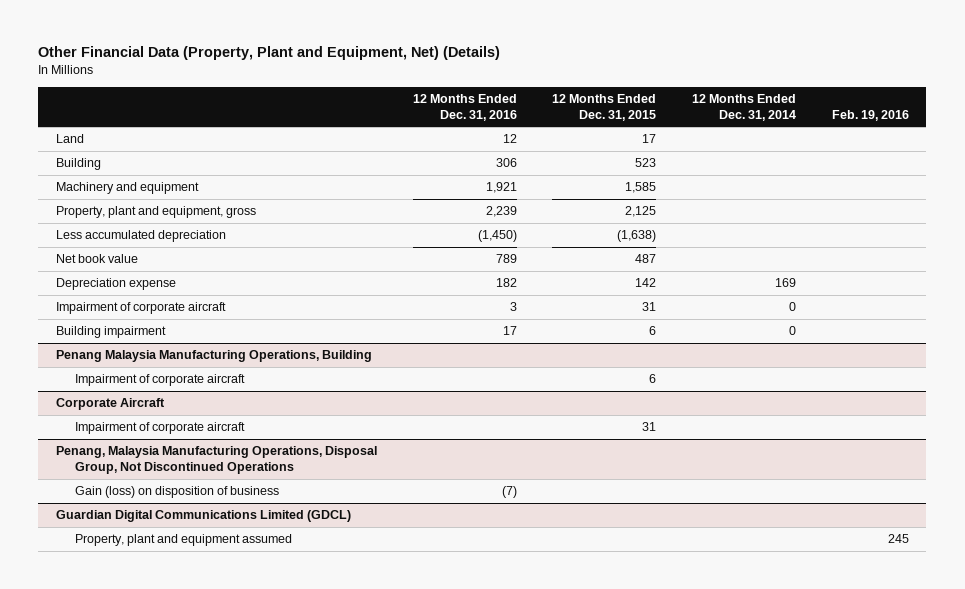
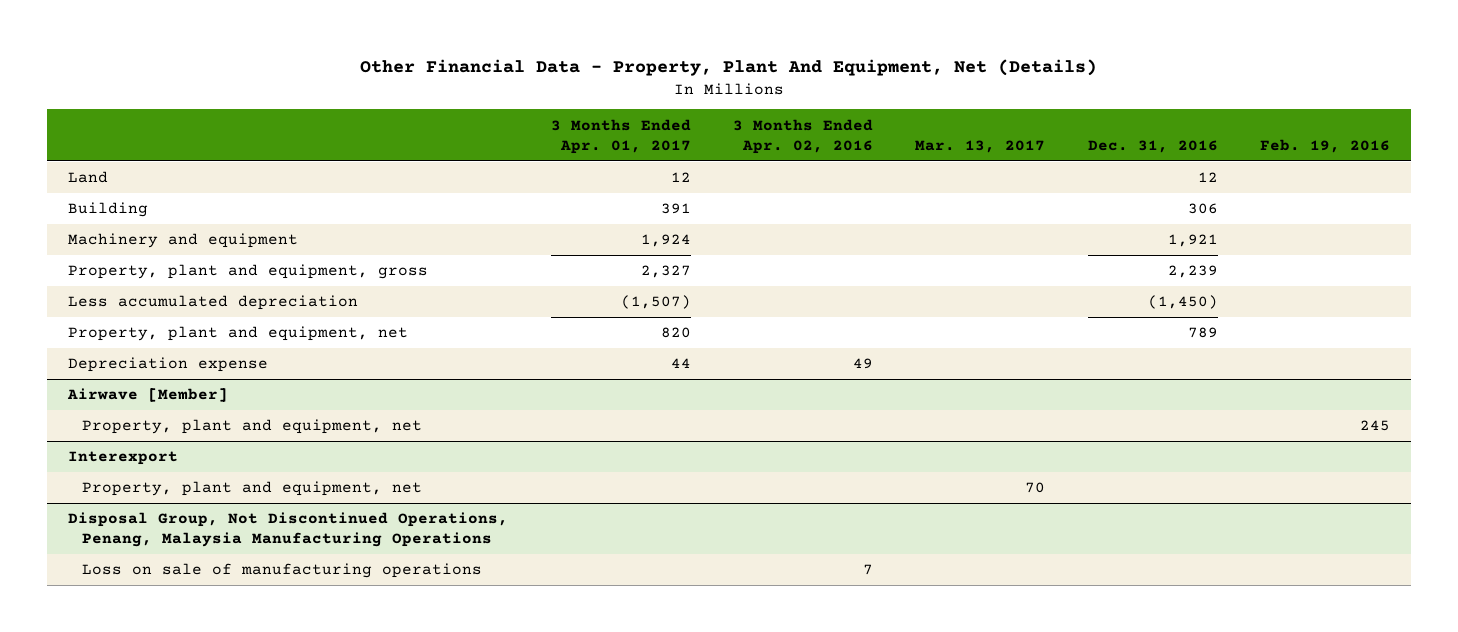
[38,46,501,61] Other Financial Data (Property, Plant and Equipment, Net) (Details) -> [360,58,1098,76] Other Financial Data - Property, Plant And Equipment, Net (Details)
[412,93,517,121] 12 Months Ended Dec. 31, 2016 -> none
[552,93,657,121] 12 Months Ended Dec. 31, 2015 -> none
[691,93,796,121] 12 Months Ended Dec. 31, 2014 -> none
none -> [550,118,691,154] 3 Months Ended Apr. 01, 2017
none -> [732,118,873,154] 3 Months Ended Apr. 02, 2016
none -> [915,139,1046,153] Mar. 13, 2017
none -> [1087,139,1218,153] Dec. 31, 2016
[55,254,138,264] Net book value -> [68,326,409,342] Property, plant and equipment, net
[55,302,226,315] Impairment of corporate aircraft -> none
[55,326,166,339] Building impairment -> none
[55,350,372,363] Penang Malaysia Manufacturing Operations, Building -> none
[74,374,245,387] Impairment of corporate aircraft -> none
[55,398,165,411] Corporate Aircraft -> none
[74,422,245,435] Impairment of corporate aircraft -> none
[55,510,351,523] Guardian Digital Communications Limited (GDCL) -> none
[74,534,292,547] Property, plant and equipment assumed -> none
none -> [67,388,229,403] Airwave [Member]
none -> [82,419,423,435] Property, plant and equipment, net
none -> [68,451,179,466] Interexport
none -> [82,481,423,497] Property, plant and equipment, net
[55,446,377,475] Penang, Malaysia Manufacturing Operations, Disposal Group, Not Discontinued Operations -> [68,512,509,548] Disposal Group, Not Discontinued Operations, Penang, Malaysia Manufacturing Operations
[74,486,279,499] Gain (loss) on disposition of business -> [82,563,483,579] Loss on sale of manufacturing operations

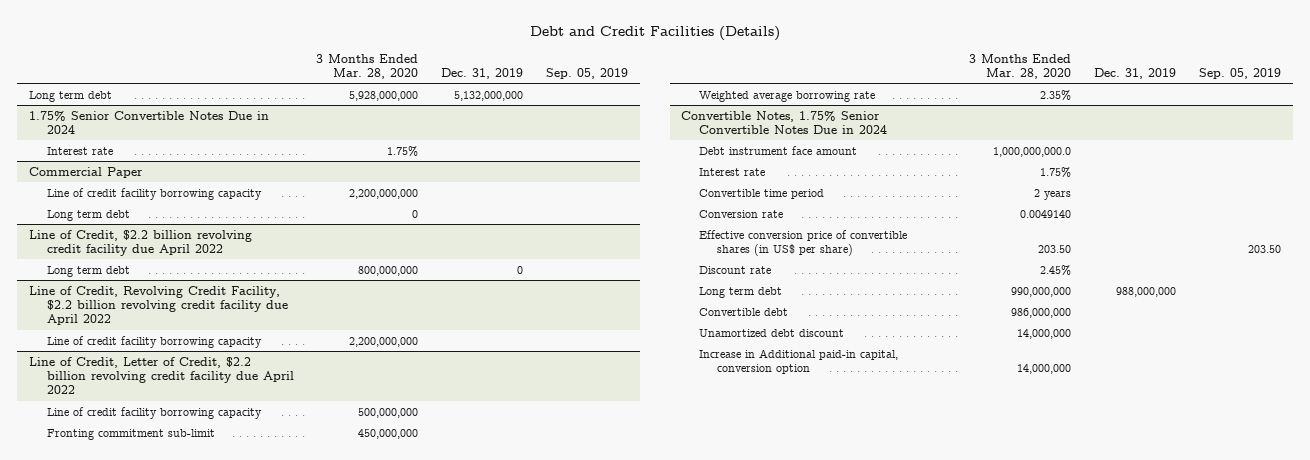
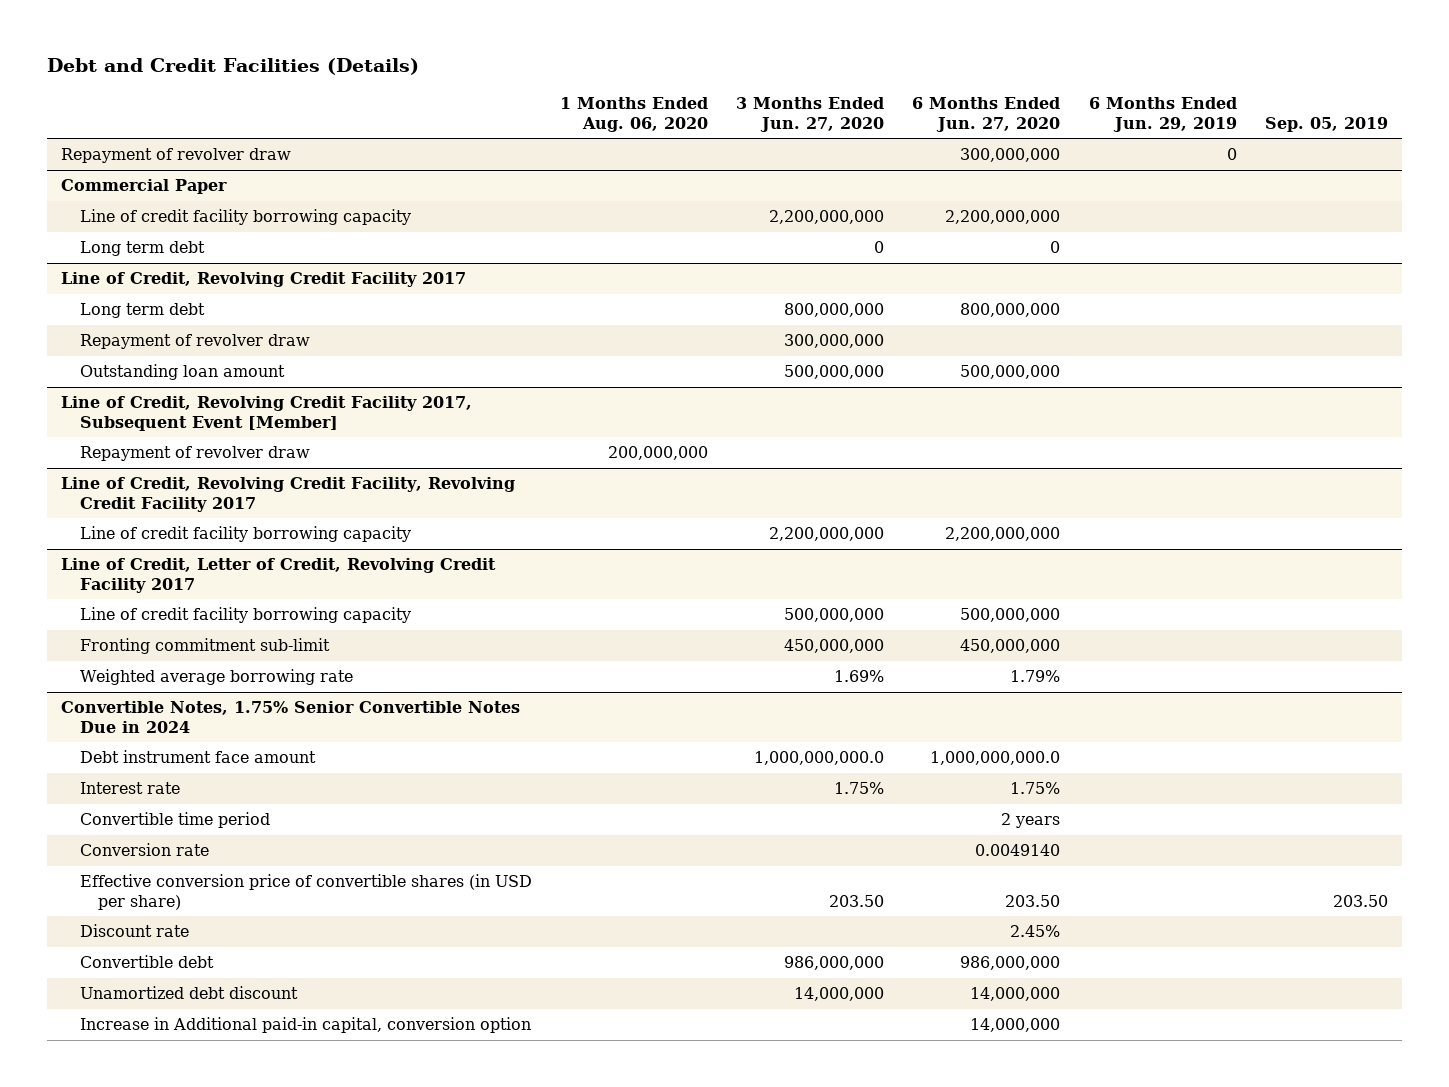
[316,53,419,79] 3 Months Ended Mar. 28, 2020 -> none
[441,67,524,79] Dec. 31, 2019 -> none
none -> [559,96,708,132] 1 Months Ended Aug. 06, 2020
none -> [736,96,885,132] 3 Months Ended Jun. 27, 2020
none -> [912,96,1061,132] 6 Months Ended Jun. 27, 2020
none -> [1088,96,1237,132] 6 Months Ended Jun. 29, 2019
[28,90,112,102] Long term debt -> none
[28,110,269,134] 1.75% Senior Convertible Notes Due in 2024 -> none
[46,146,113,155] Interest rate -> none
none -> [60,148,291,164] Repayment of revolver draw
[28,229,252,256] Line of Credit, $2.2 billion revolving credit facility due April 2022 -> none
[46,265,130,277] Long term debt -> none
[28,285,288,326] Line of Credit, Revolving Credit Facility, $2.2 billion revolving credit facility due April 2022 -> none
[46,335,262,348] Line of credit facility borrowing capacity -> none
none -> [60,272,466,288] Line of Credit, Revolving Credit Facility 2017
none -> [79,303,205,319] Long term debt
none -> [79,334,310,350] Repayment of revolver draw
none -> [79,364,285,381] Outstanding loan amount
none -> [60,396,472,431] Line of Credit, Revolving Credit Facility 2017, Subsequent Event [Member]
none -> [79,446,310,462] Repayment of revolver draw
none -> [60,477,515,512] Line of Credit, Revolving Credit Facility, Revolving Credit Facility 2017
none -> [79,526,411,543] Line of credit facility borrowing capacity
[28,356,294,395] Line of Credit, Letter of Credit, $2.2 billion revolving credit facility due April 2022 -> [60,558,496,593] Line of Credit, Letter of Credit, Revolving Credit Facility 2017
[699,229,908,256] Effective conversion price of convertible shares (in US$ per share) -> [79,874,532,910] Effective conversion price of convertible shares (in USD per share)
[699,286,783,298] Long term debt -> none

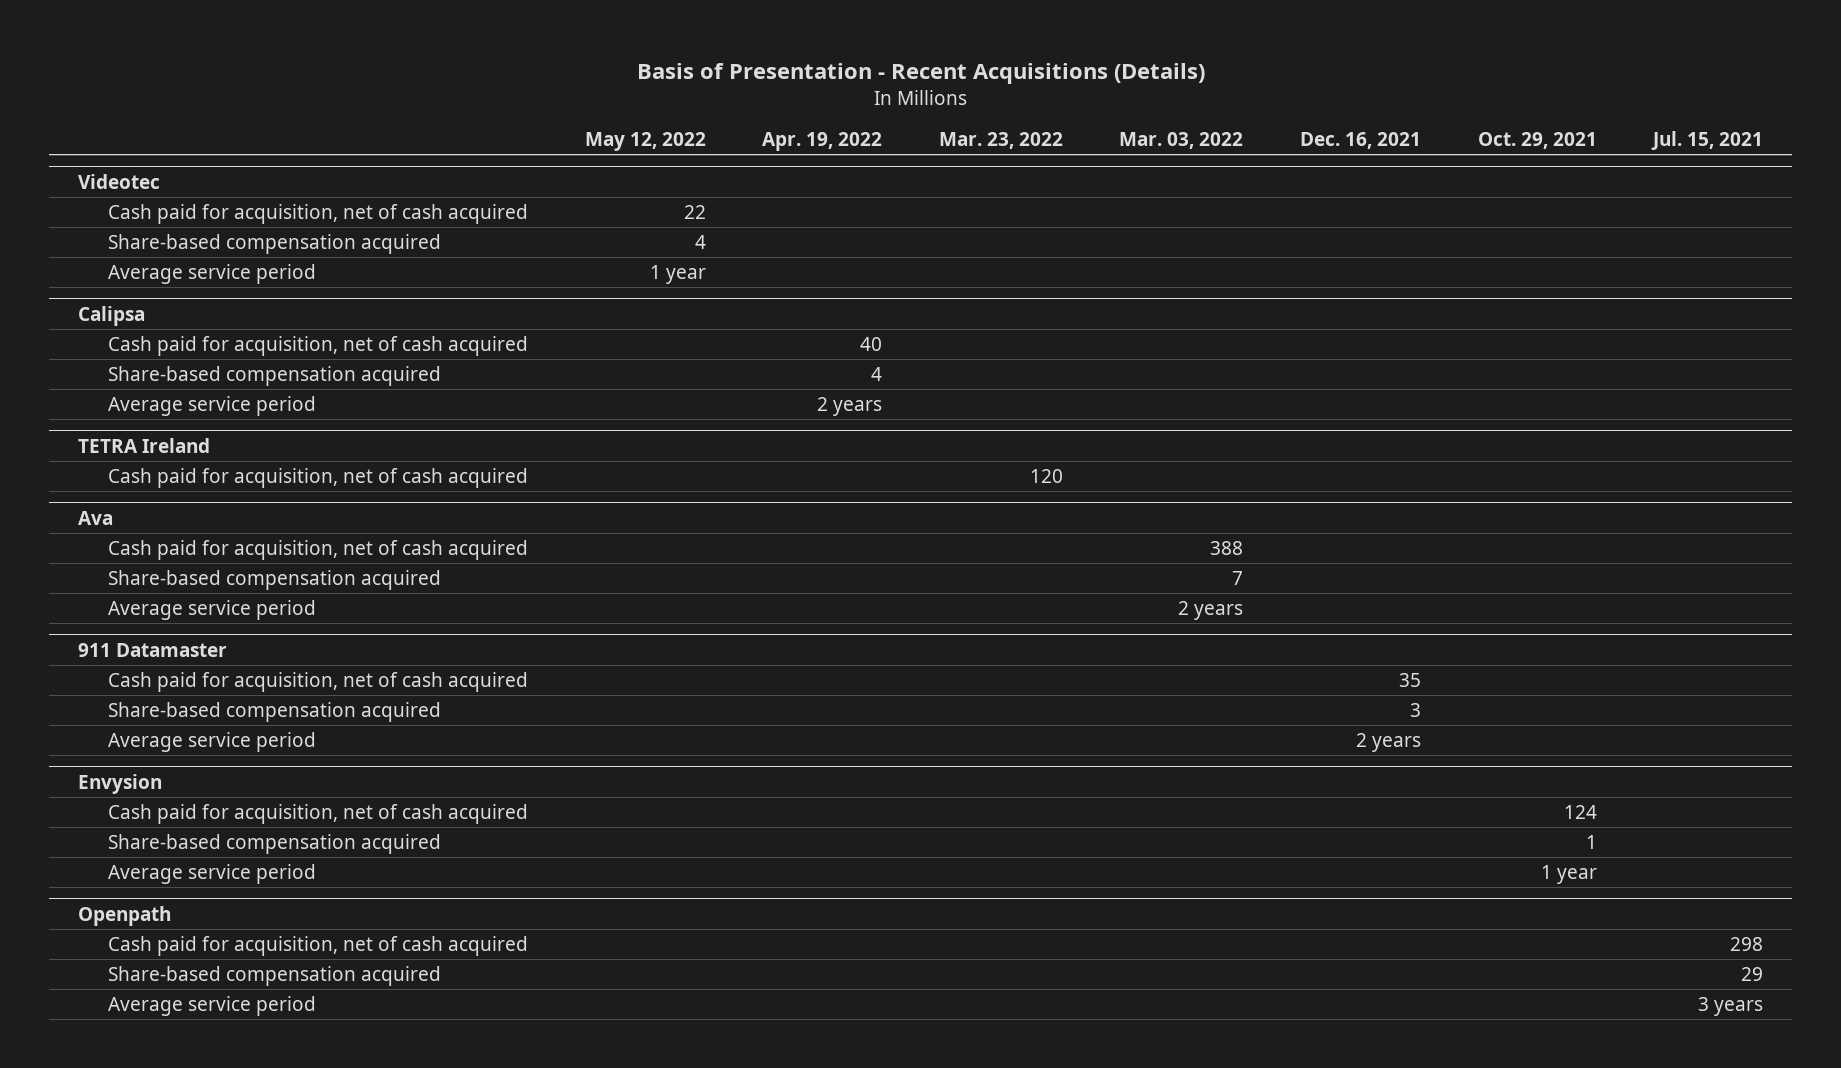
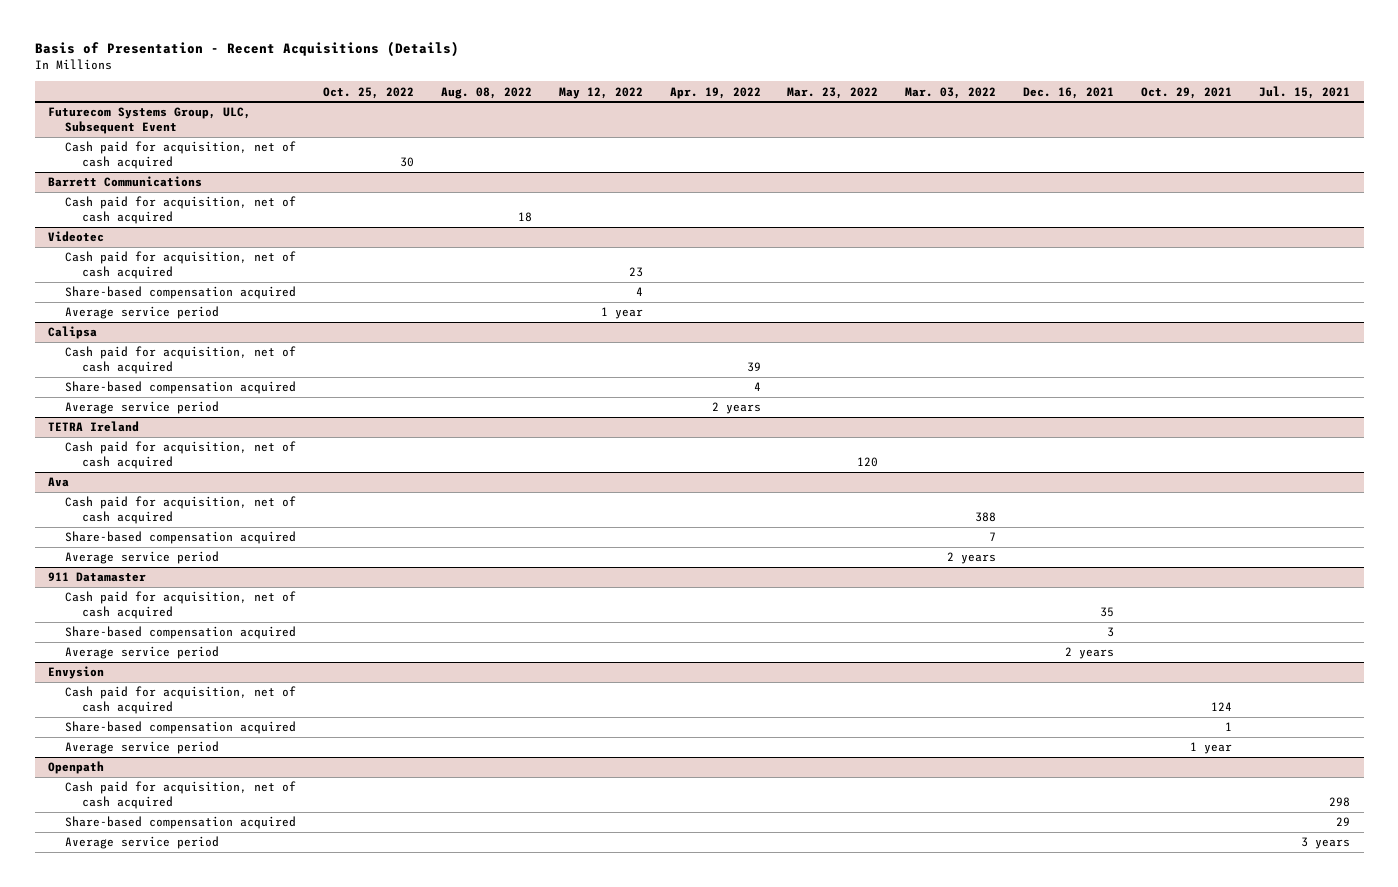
none -> [322,86,414,99] Oct. 25, 2022
none -> [440,86,532,99] Aug. 08, 2022
none -> [48,107,252,134] Futurecom Systems Group, ULC, Subsequent Event
none -> [64,141,296,169] Cash paid for acquisition, net of cash acquired
none -> [48,176,203,188] Barrett Communications
none -> [64,196,296,224] Cash paid for acquisition, net of cash acquired
[683,205,706,220] 22 -> [628,266,643,277] 23
[860,337,883,352] 40 -> [746,361,761,372] 39

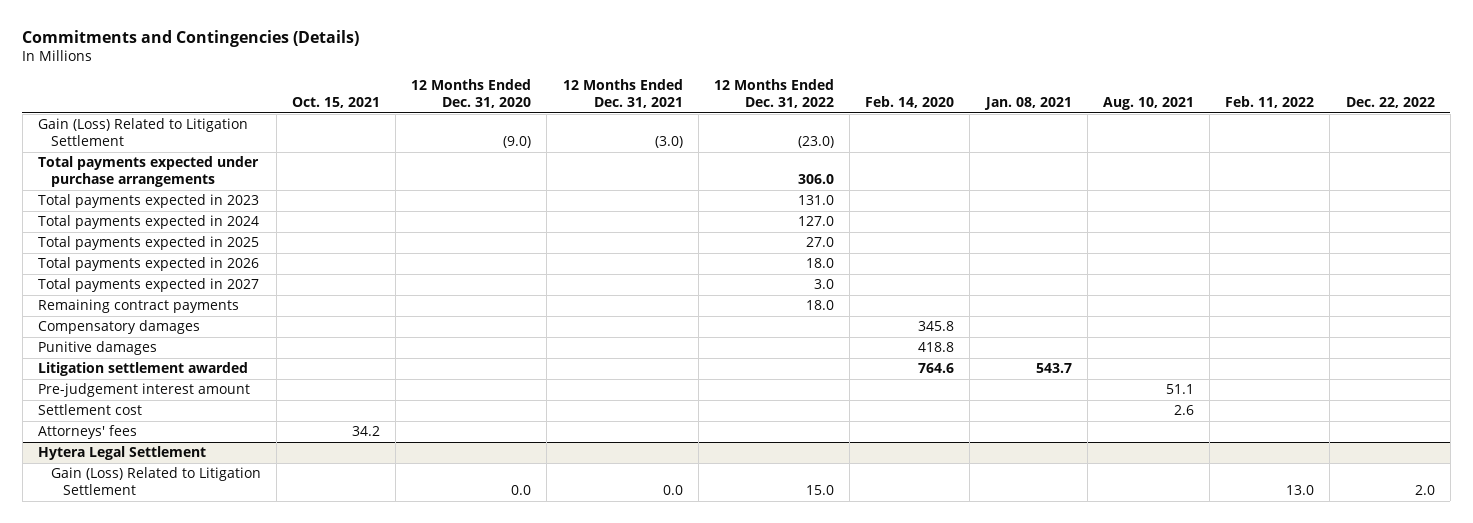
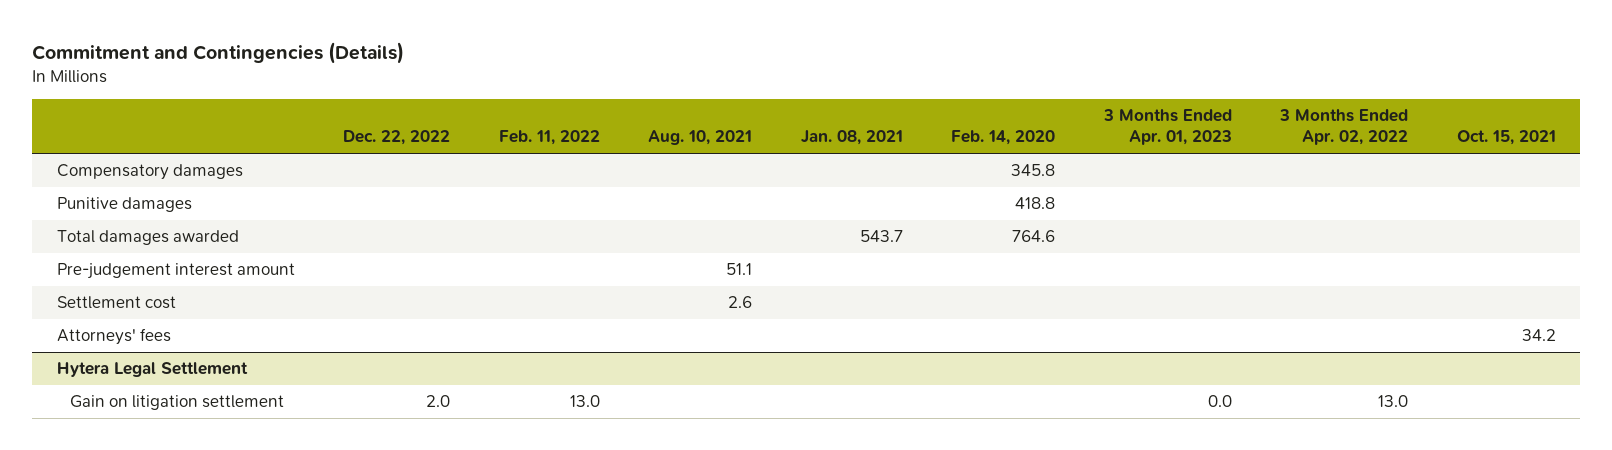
[22,30,360,48] Commitments and Contingencies (Details) -> [32,41,405,64] Commitment and Contingencies (Details)
[411,79,532,108] 12 Months Ended Dec. 31, 2020 -> none
[562,79,683,108] 12 Months Ended Dec. 31, 2021 -> none
[713,79,834,108] 12 Months Ended Dec. 31, 2022 -> none
none -> [1102,108,1232,146] 3 Months Ended Apr. 01, 2023
none -> [1279,108,1409,146] 3 Months Ended Apr. 02, 2022
[38,118,249,147] Gain (Loss) Related to Litigation Settlement -> none
[38,156,260,188] Total payments expected under purchase arrangements -> none
[38,194,260,209] Total payments expected in 2023 -> none
[38,215,260,230] Total payments expected in 2024 -> none
[38,236,260,251] Total payments expected in 2025 -> none
[38,257,260,272] Total payments expected in 2026 -> none
[38,278,260,293] Total payments expected in 2027 -> none
[38,299,240,314] Remaining contract payments -> none
[38,362,249,377] Litigation settlement awarded -> [56,230,239,246] Total damages awarded
[50,467,261,496] Gain (Loss) Related to Litigation Settlement -> [69,395,284,411] Gain on litigation settlement

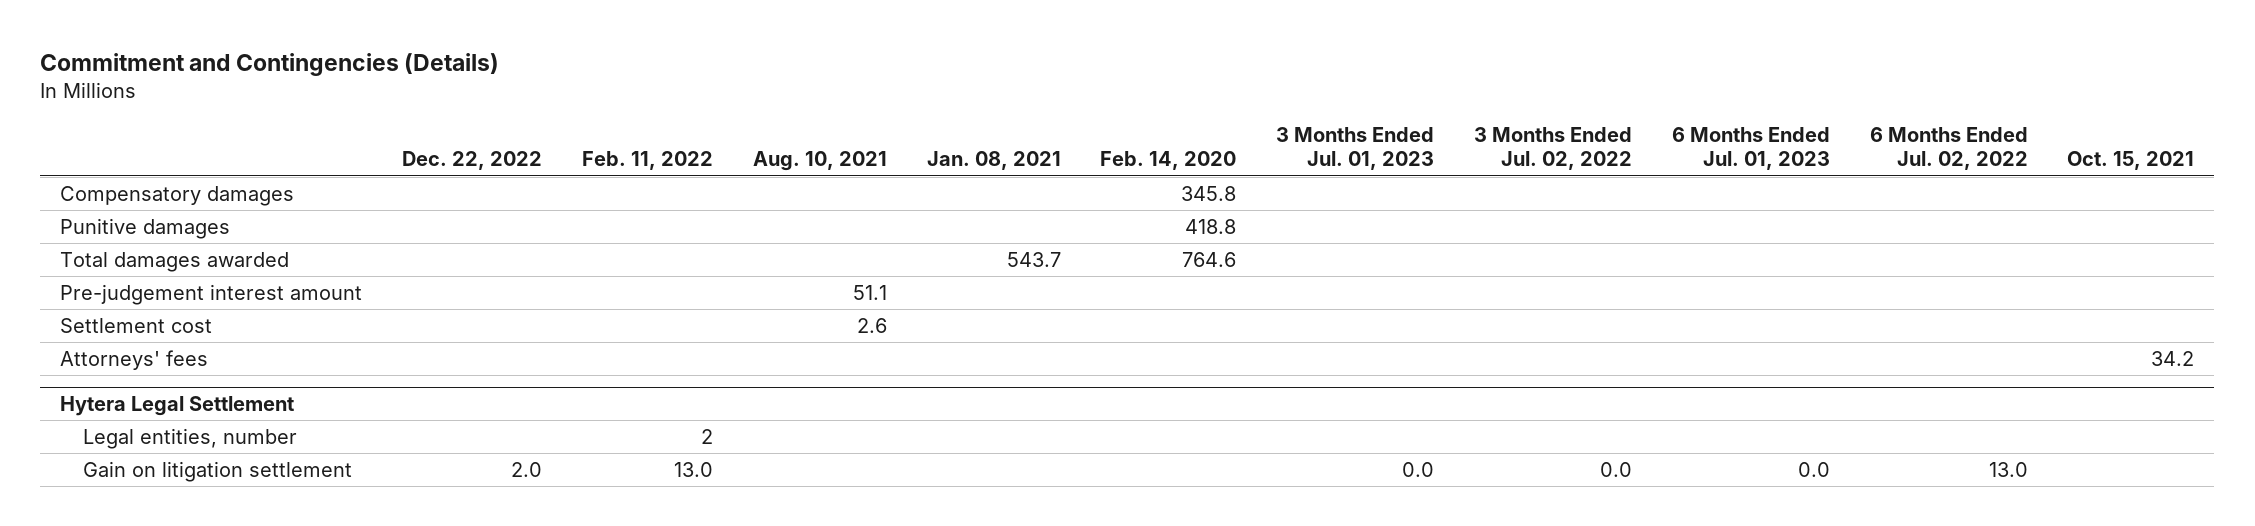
[1102,108,1232,146] 3 Months Ended Apr. 01, 2023 -> none
[1279,108,1409,146] 3 Months Ended Apr. 02, 2022 -> none
none -> [1276,126,1435,171] 3 Months Ended Jul. 01, 2023
none -> [1473,126,1632,171] 3 Months Ended Jul. 02, 2022
none -> [1671,126,1830,171] 6 Months Ended Jul. 01, 2023
none -> [1869,126,2028,171] 6 Months Ended Jul. 02, 2022
none -> [82,427,297,449] Legal entities, number

